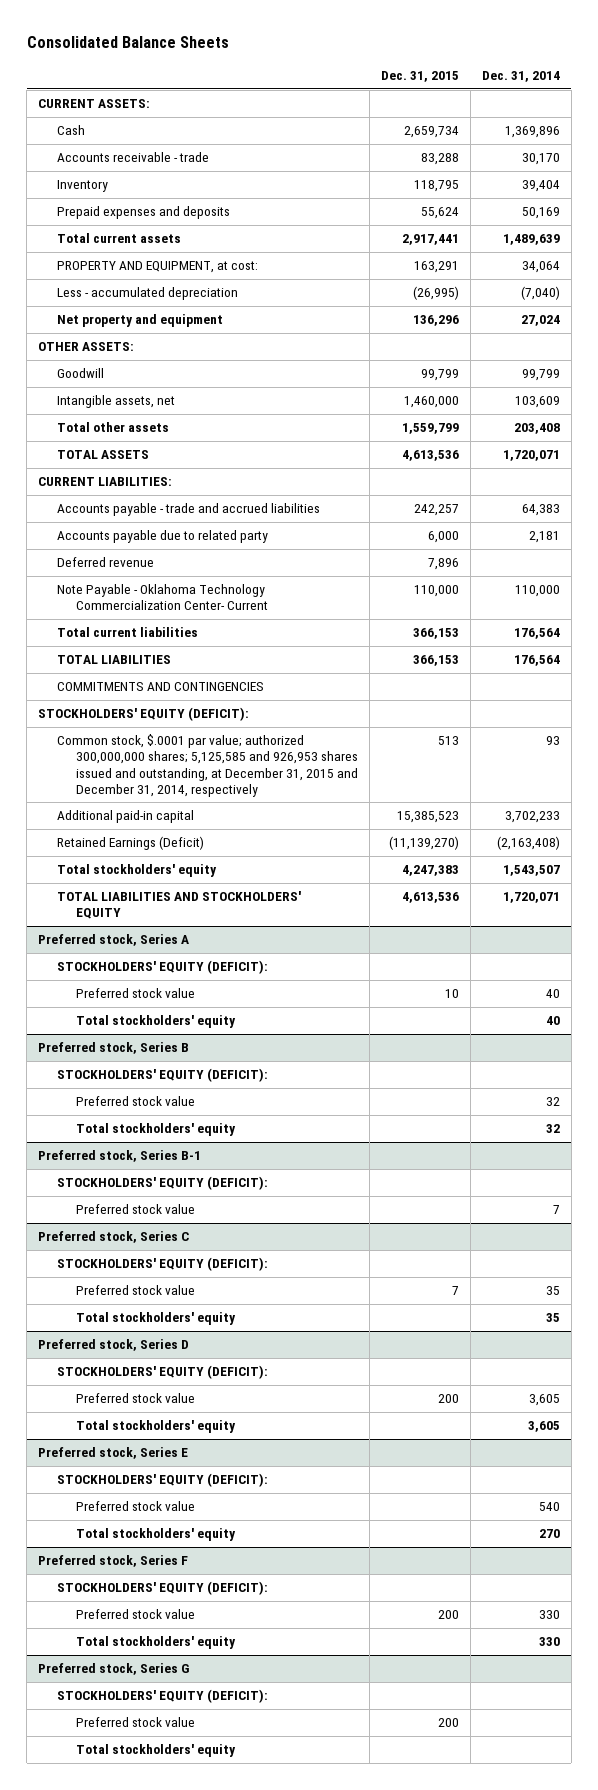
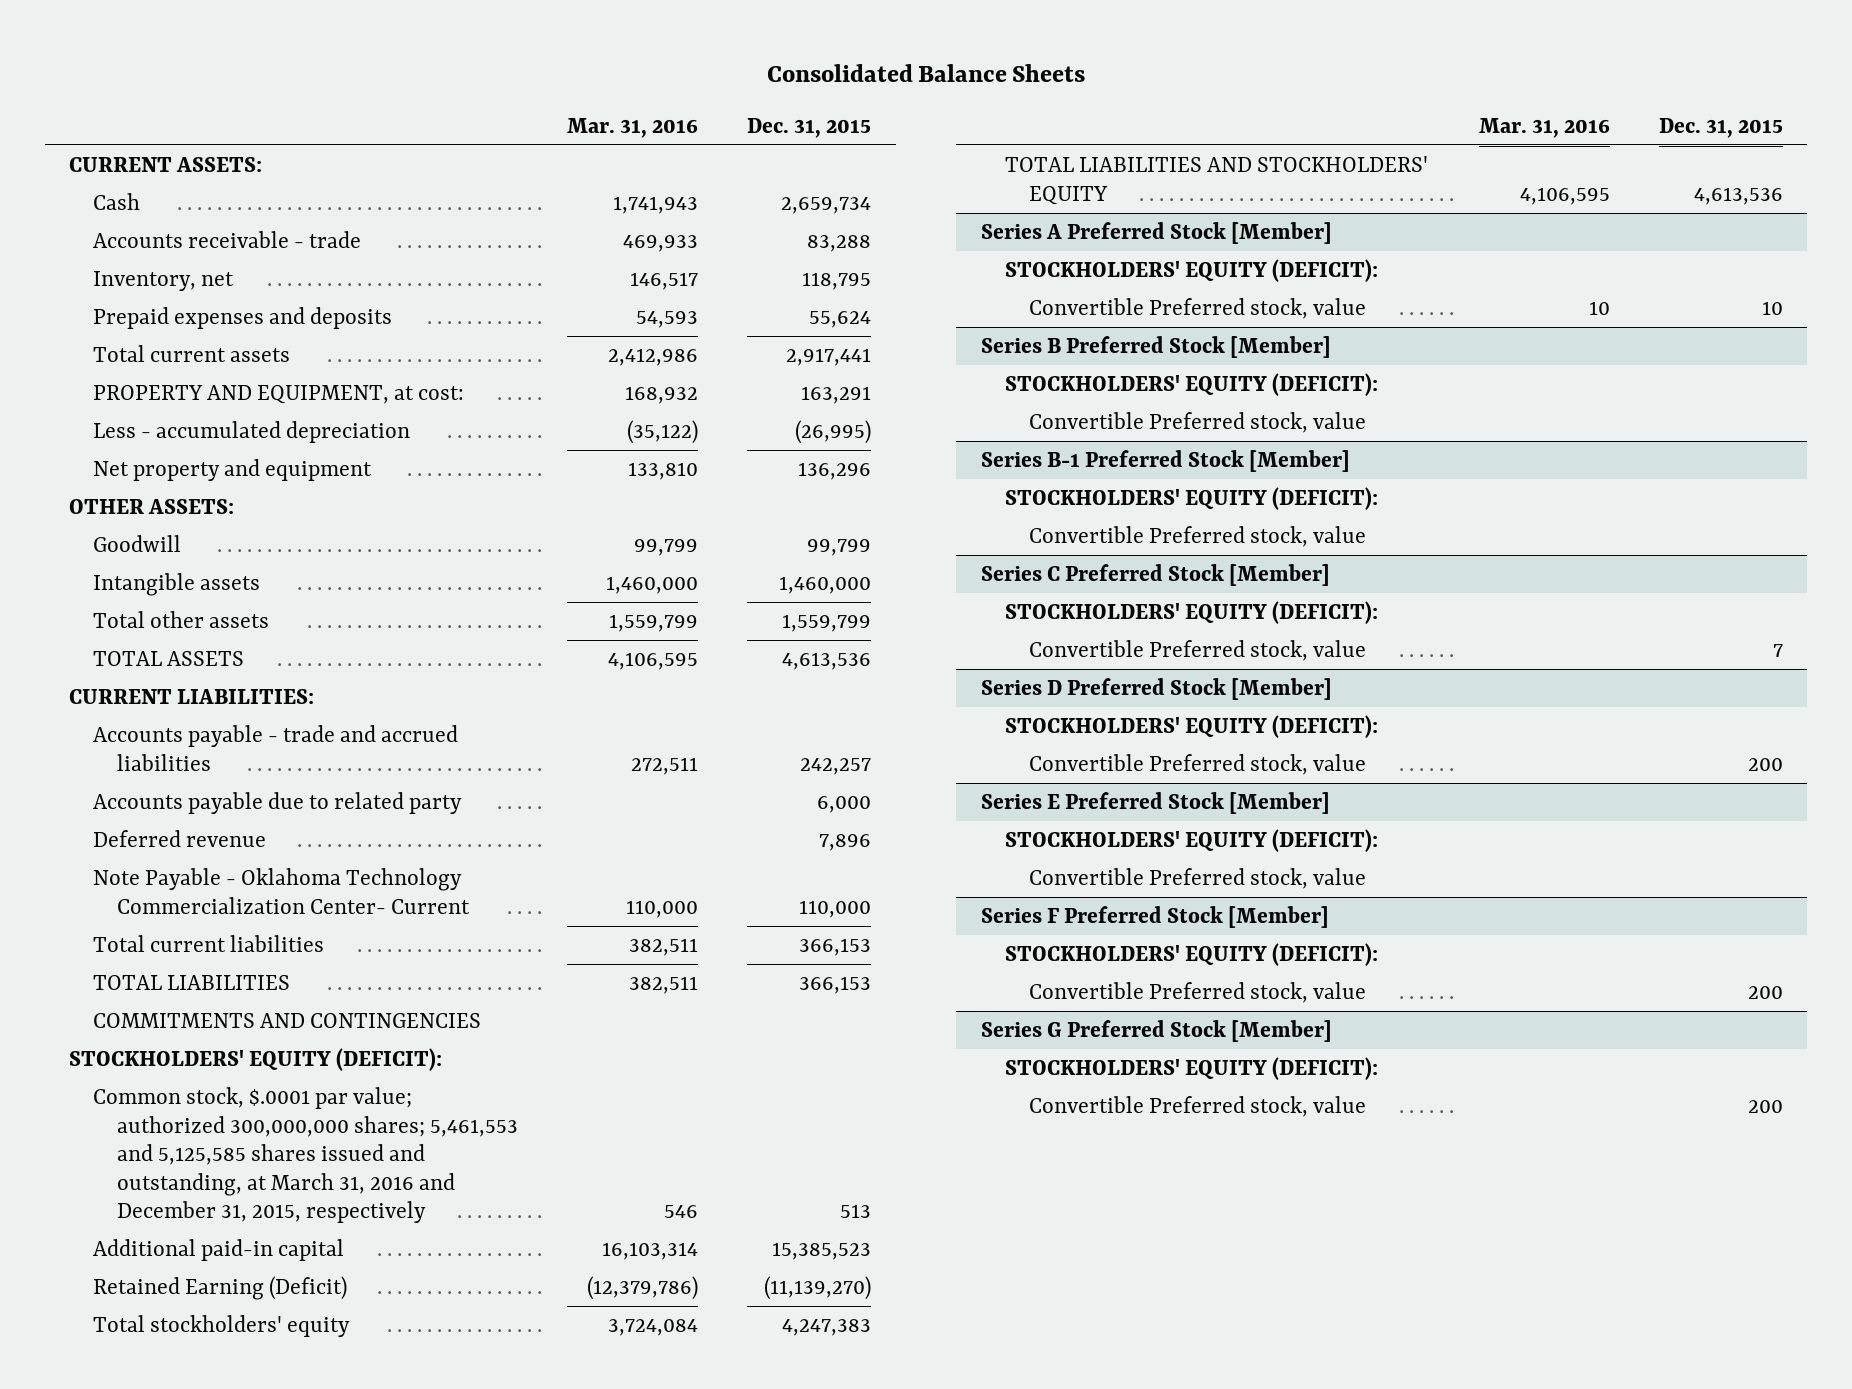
[481,70,560,82] Dec. 31, 2014 -> none
none -> [566,117,698,138] Mar. 31, 2016
[57,180,109,193] Inventory -> [93,270,235,291] Inventory, net
[57,395,176,409] Intangible assets, net -> [93,572,261,596] Intangible assets
[57,734,358,797] Common stock, $.0001 par value; authorized 300,000,000 shares; 5,125,585 and 926,953 shares issued and outstanding, at December 31, 2015 and December 31, 2014, respectively -> [93,1086,518,1224] Common stock, $.0001 par value; authorized 300,000,000 shares; 5,461,553 and 5,125,585 shares issued and outstanding, at March 31, 2016 and December 31, 2015, respectively
[57,836,205,851] Retained Earnings (Deficit) -> [93,1275,348,1300] Retained Earning (Deficit)
[38,934,190,947] Preferred stock, Series A -> [981,221,1333,244] Series A Preferred Stock [Member]
[75,1015,236,1029] Total stockholders' equity -> none
[75,988,195,999] Preferred stock value -> [1028,297,1366,319] Convertible Preferred stock, value
[38,1042,190,1055] Preferred stock, Series B -> [981,335,1332,358] Series B Preferred Stock [Member]
[75,1123,236,1137] Total stockholders' equity -> none
[75,1096,195,1107] Preferred stock value -> [1028,411,1366,433] Convertible Preferred stock, value
[38,1150,202,1163] Preferred stock, Series B-1 -> [981,449,1351,472] Series B-1 Preferred Stock [Member]
[75,1204,195,1215] Preferred stock value -> [1028,525,1366,547] Convertible Preferred stock, value
[38,1231,190,1244] Preferred stock, Series C -> [981,563,1331,586] Series C Preferred Stock [Member]
[75,1312,236,1326] Total stockholders' equity -> none
[75,1285,195,1296] Preferred stock value -> [1028,639,1366,661] Convertible Preferred stock, value
[38,1339,190,1352] Preferred stock, Series D -> [981,677,1333,700] Series D Preferred Stock [Member]
[75,1420,236,1434] Total stockholders' equity -> none
[75,1393,195,1404] Preferred stock value -> [1028,753,1366,775] Convertible Preferred stock, value
[38,1447,189,1460] Preferred stock, Series E -> [981,791,1331,814] Series E Preferred Stock [Member]
[75,1528,236,1542] Total stockholders' equity -> none
[75,1501,195,1512] Preferred stock value -> [1028,867,1366,889] Convertible Preferred stock, value
[38,1555,189,1568] Preferred stock, Series F -> [981,905,1330,928] Series F Preferred Stock [Member]
[75,1636,236,1650] Total stockholders' equity -> none
[75,1609,195,1620] Preferred stock value -> [1028,981,1366,1003] Convertible Preferred stock, value
[38,1663,190,1676] Preferred stock, Series G -> [981,1019,1333,1042] Series G Preferred Stock [Member]
[75,1744,236,1758] Total stockholders' equity -> none
[75,1717,195,1728] Preferred stock value -> [1028,1095,1366,1117] Convertible Preferred stock, value

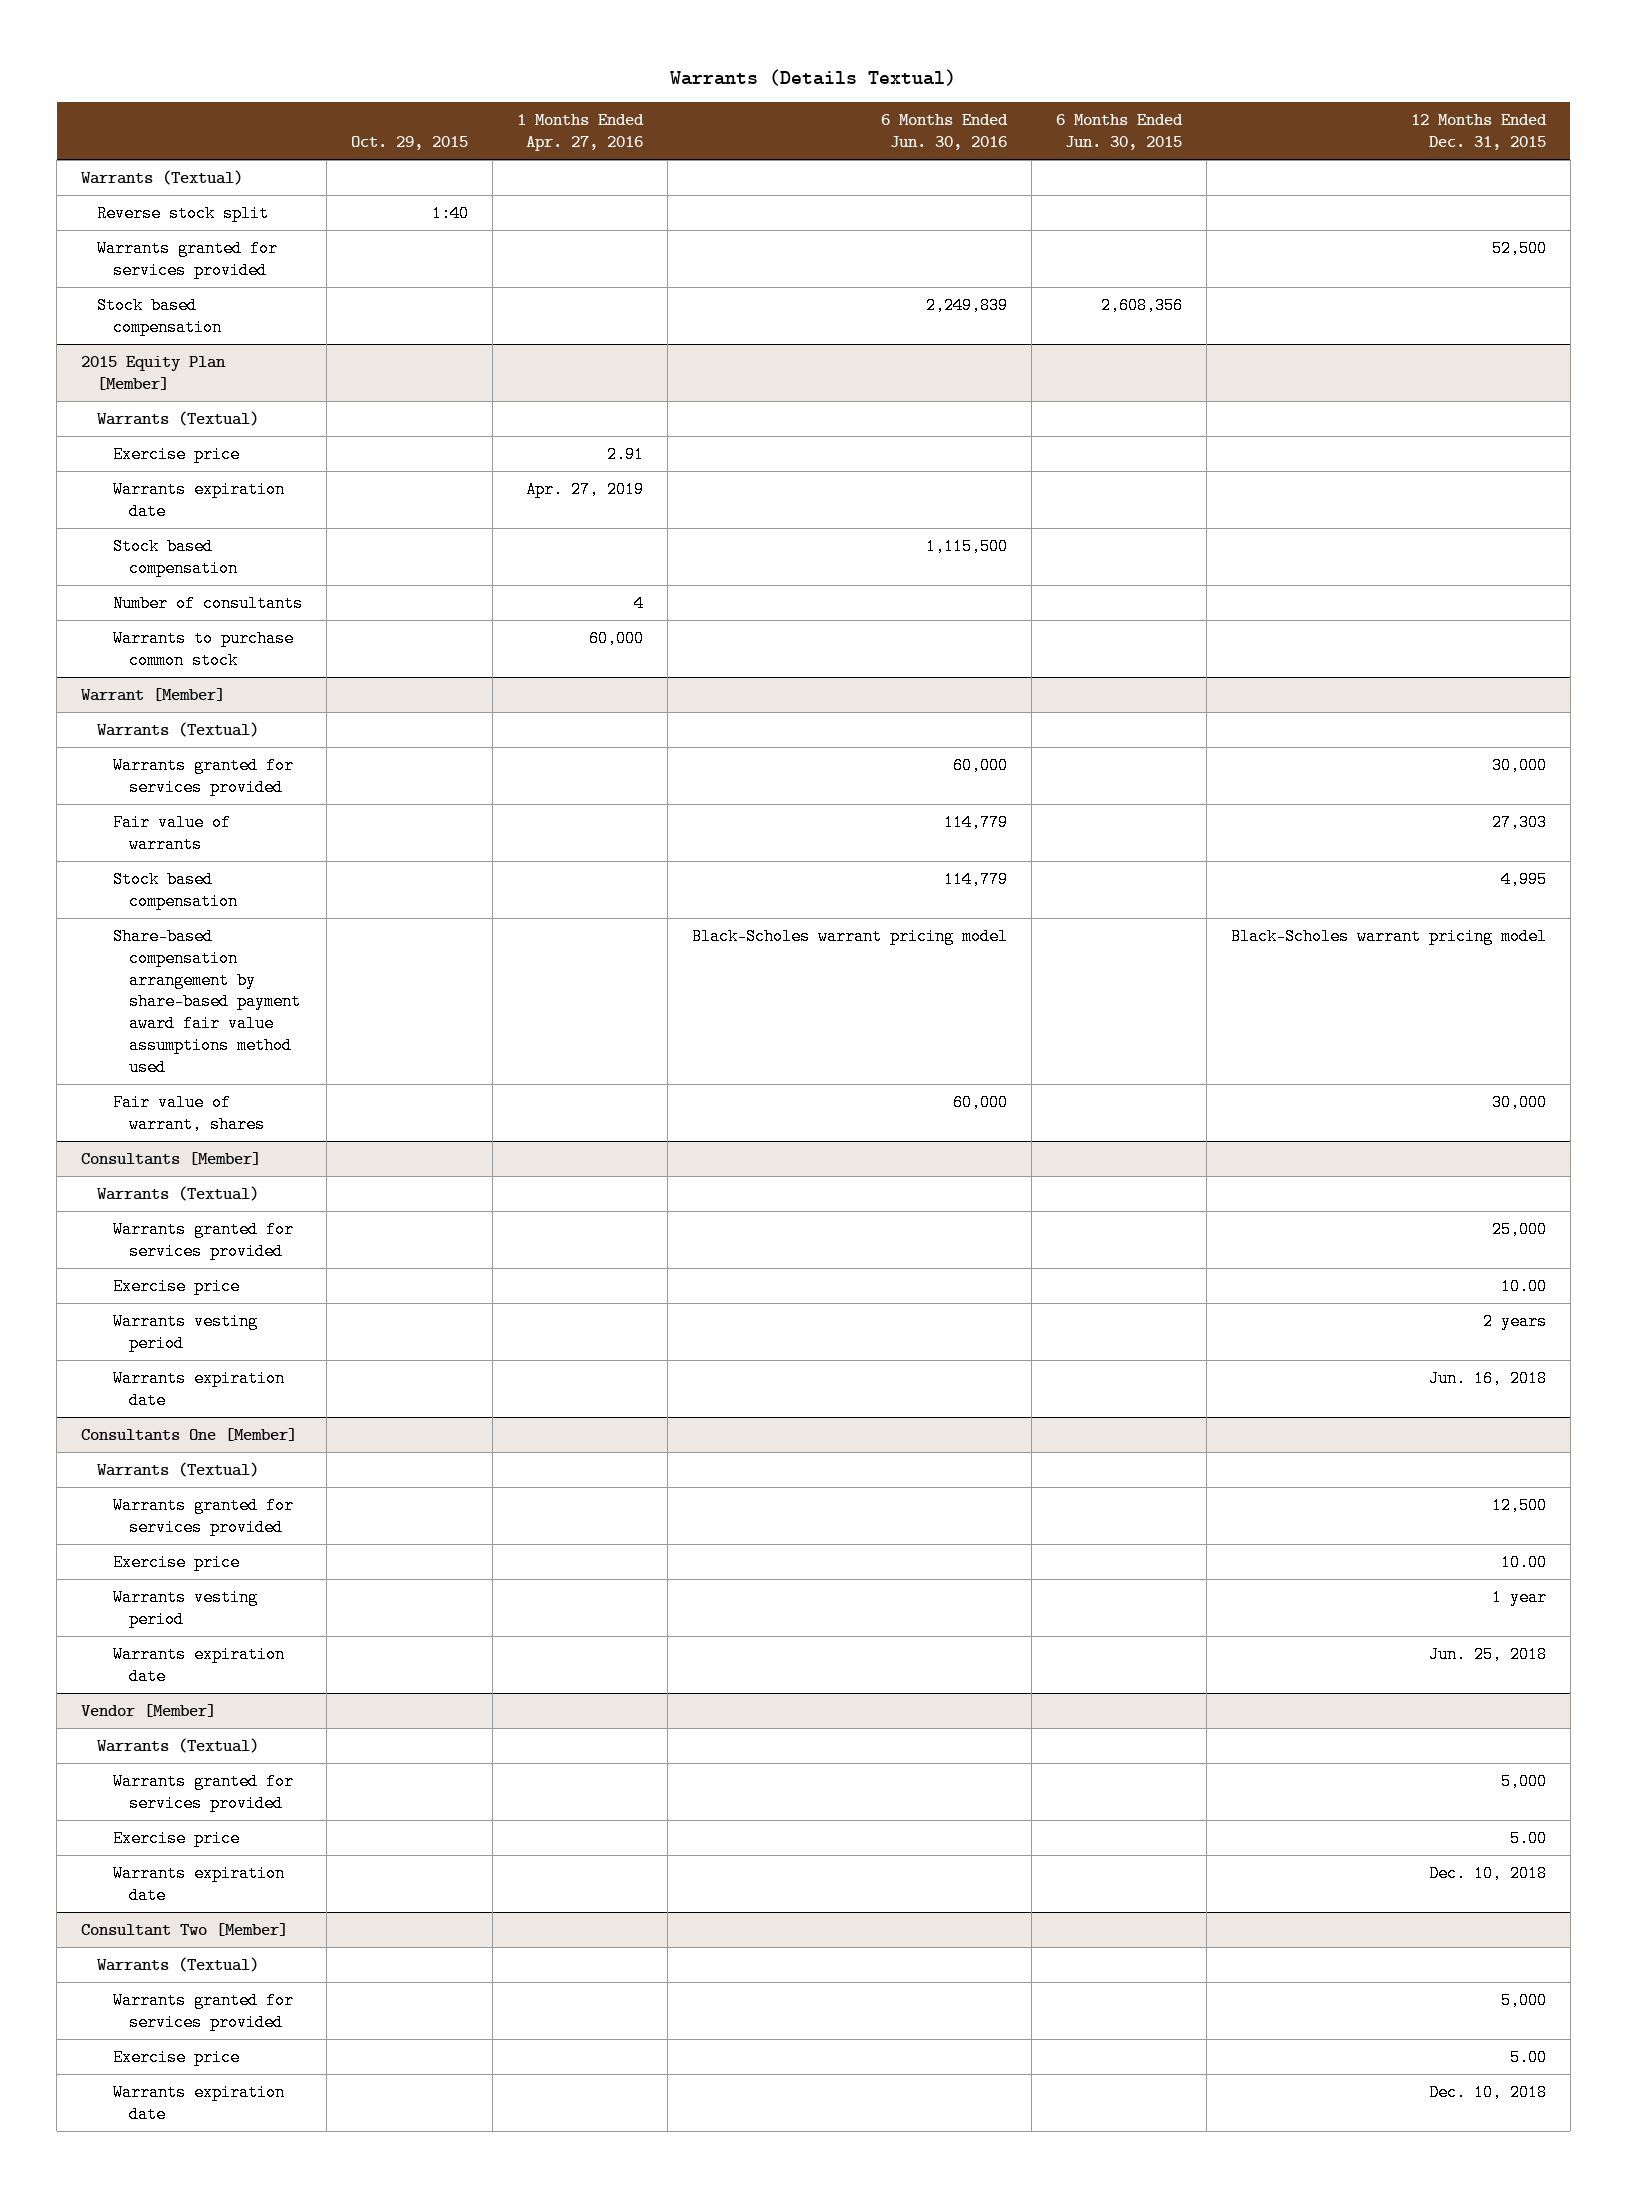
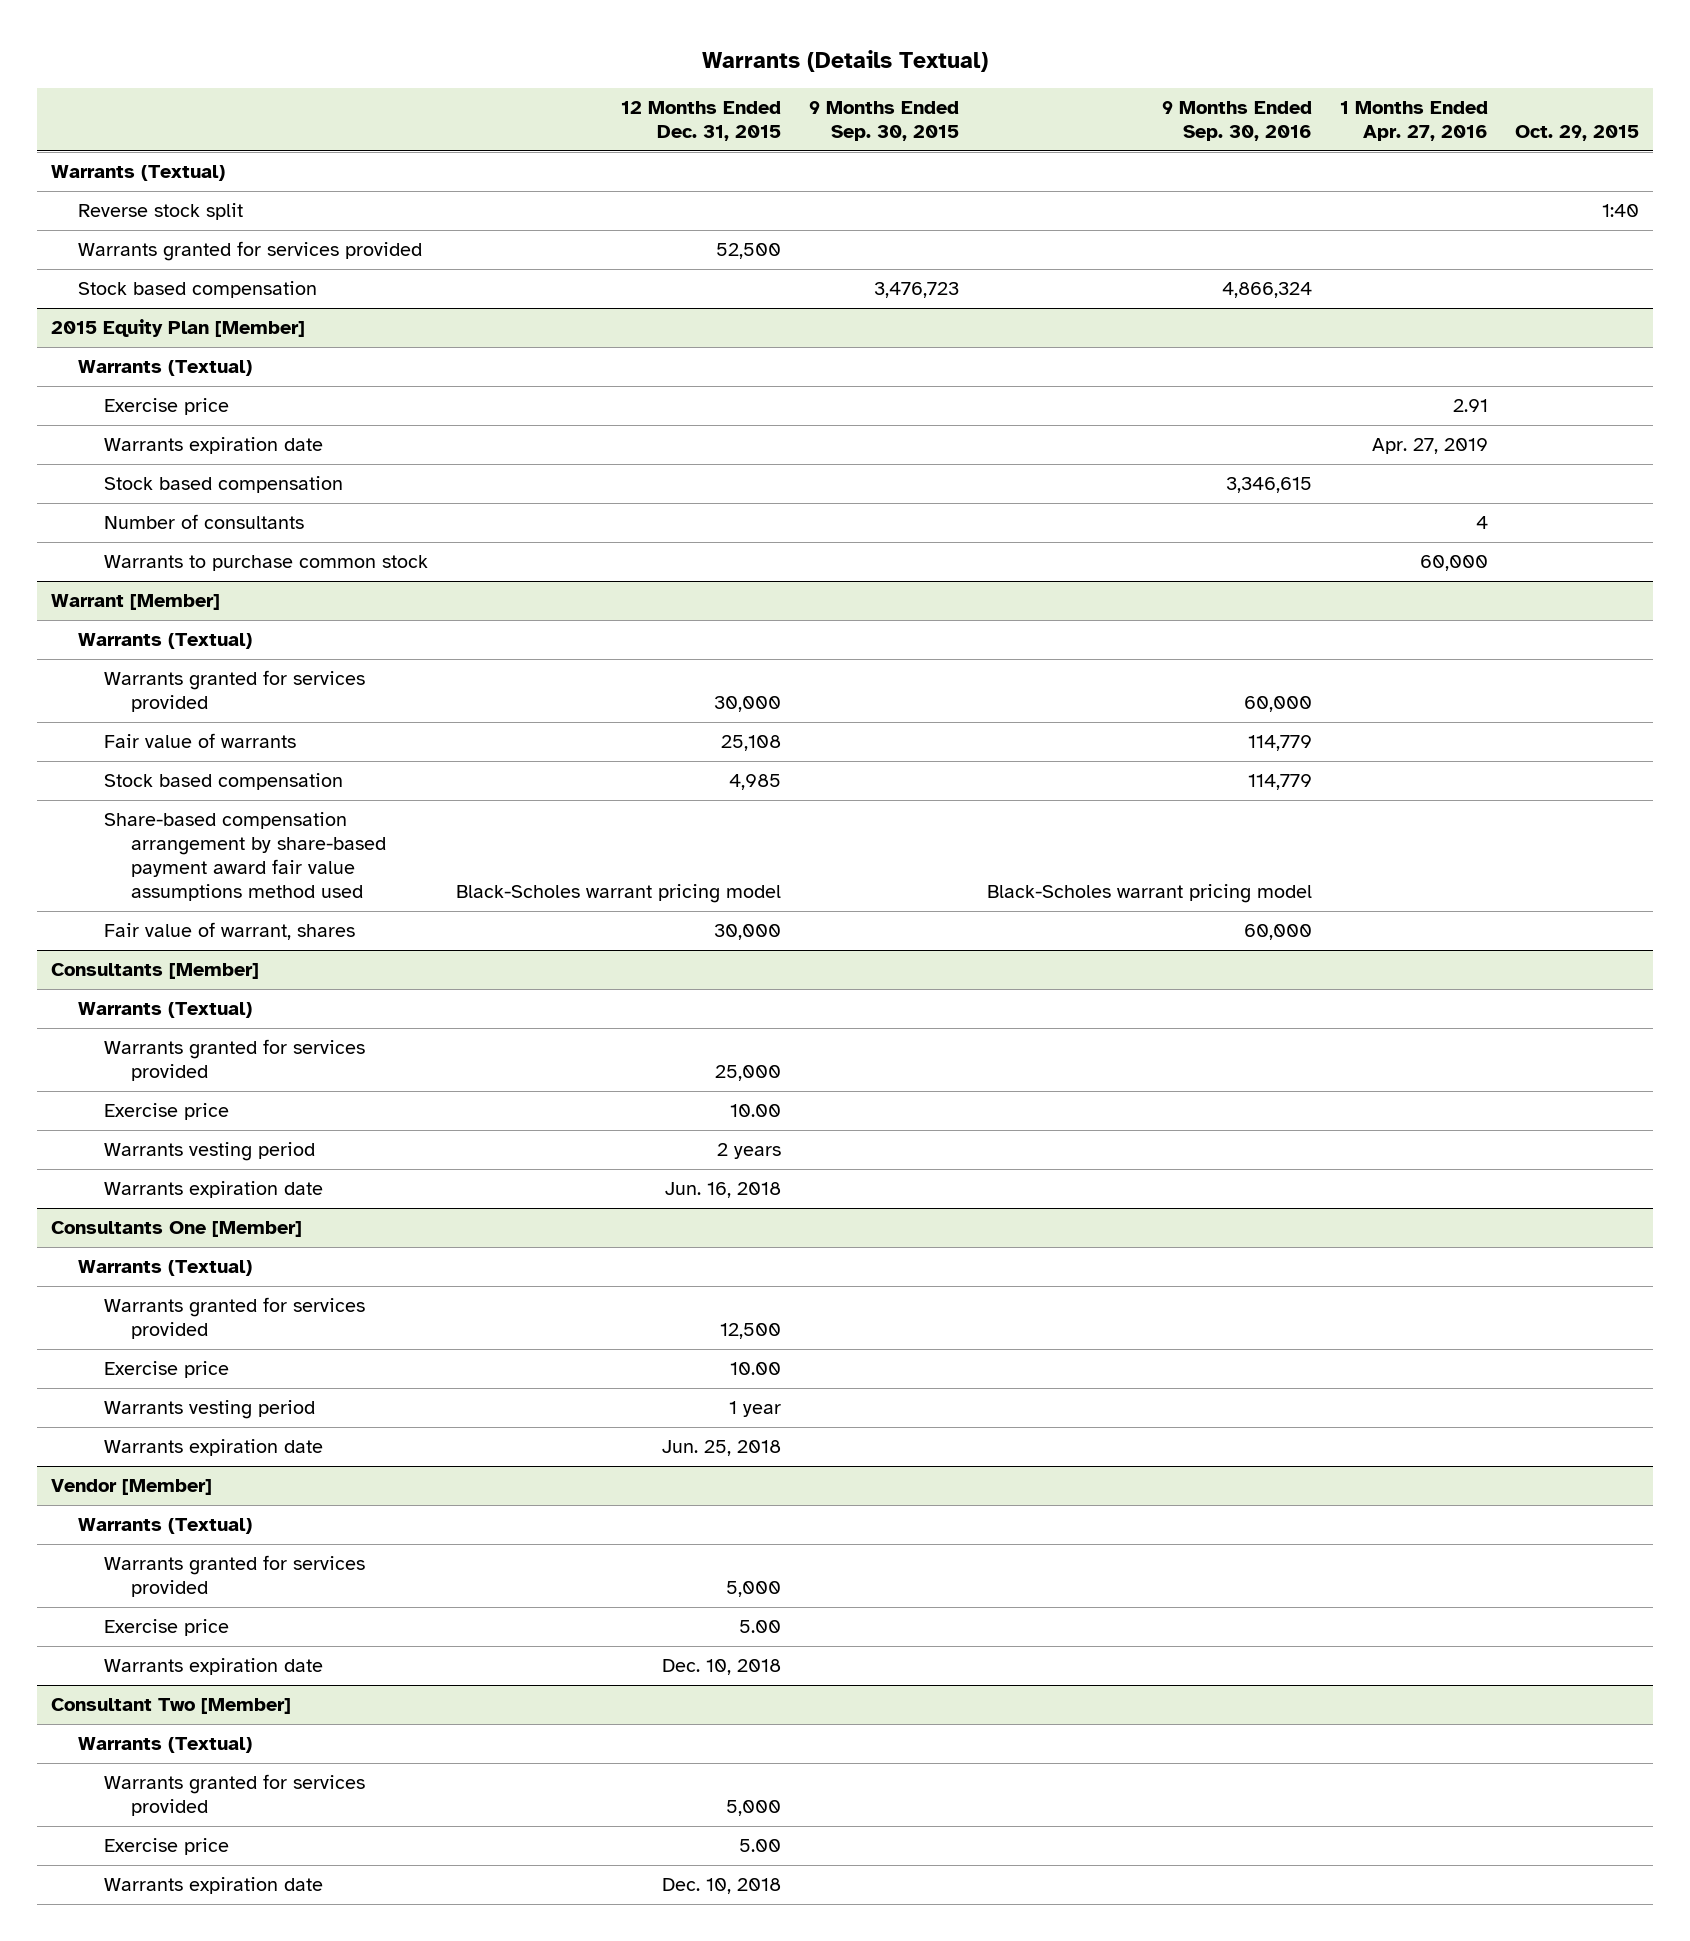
[880,114,1008,150] 6 Months Ended Jun. 30, 2016 -> none
[1055,114,1183,150] 6 Months Ended Jun. 30, 2015 -> none
none -> [809,100,960,141] 9 Months Ended Sep. 30, 2015
none -> [1161,100,1312,141] 9 Months Ended Sep. 30, 2016
[1491,814,1547,832] 27,303 -> [721,735,782,752] 25,108
[1500,871,1547,889] 4,995 -> [729,774,782,791] 4,985

